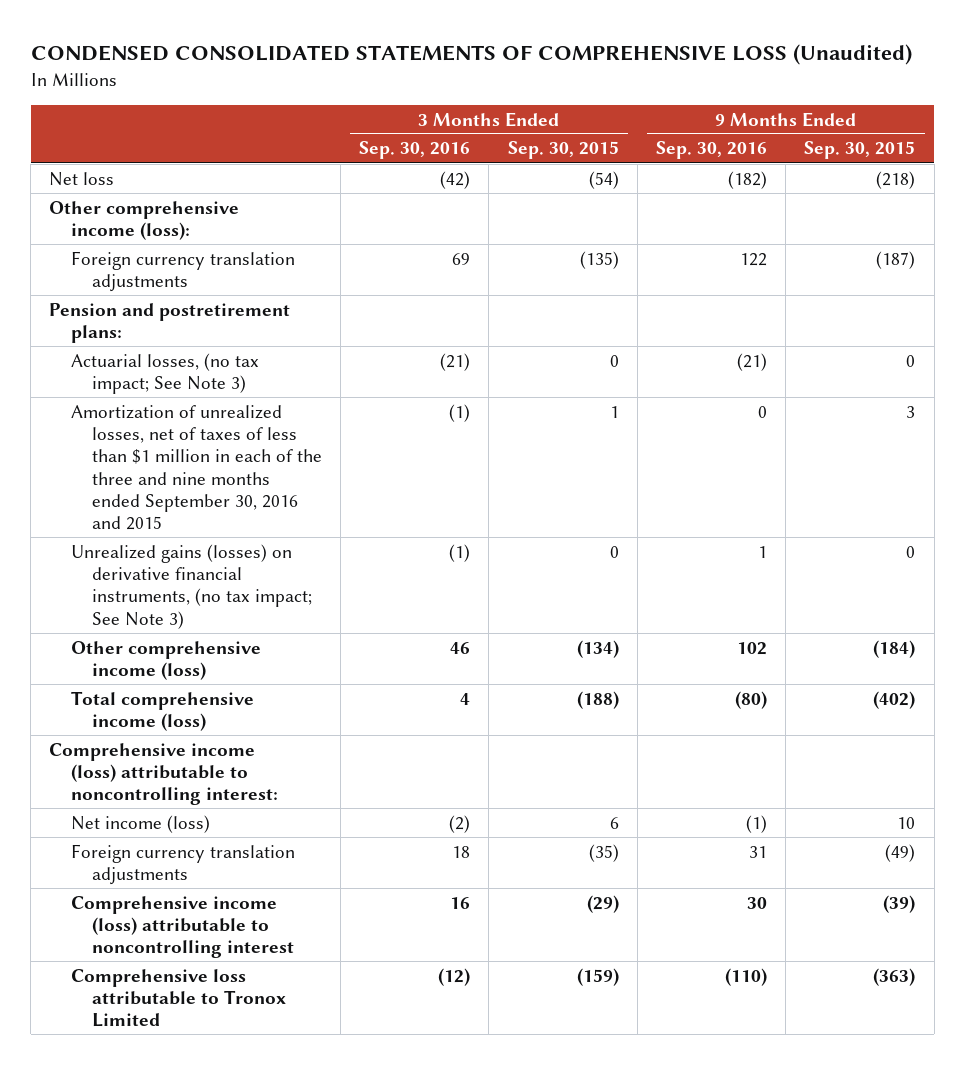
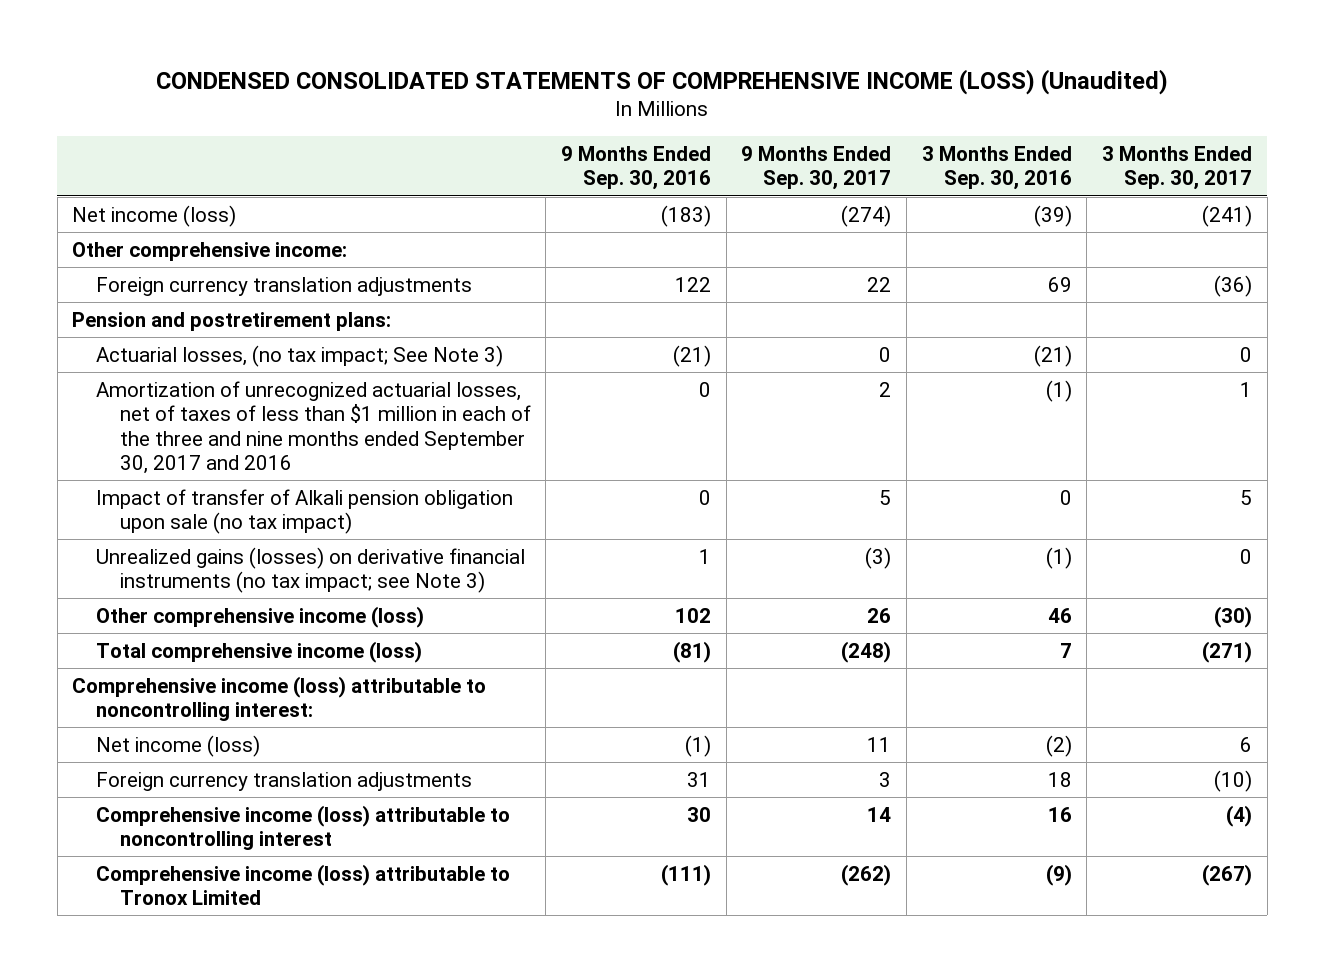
[30,44,912,66] CONDENSED CONSOLIDATED STATEMENTS OF COMPREHENSIVE LOSS (Unaudited) -> [156,68,1169,95] CONDENSED CONSOLIDATED STATEMENTS OF COMPREHENSIVE INCOME (LOSS) (Unaudited)
[507,141,619,160] Sep. 30, 2015 -> none
[804,141,916,160] Sep. 30, 2015 -> none
none -> [741,145,892,191] 9 Months Ended Sep. 30, 2017
none -> [1101,145,1252,191] 3 Months Ended Sep. 30, 2017
[49,171,115,186] Net loss -> [72,204,237,227] Net income (loss)
[440,170,471,189] (42) -> [1033,204,1072,227] (39)
[727,170,767,189] (182) -> [660,204,711,227] (183)
[49,200,240,240] Other comprehensive income (loss): -> [72,241,348,261] Other comprehensive income:
[70,404,322,531] Amortization of unrealized losses, net of taxes of less than $1 million in each of the three and nine months ended September 30, 2016 and 2015 -> [95,380,531,475] Amortization of unrecognized actuarial losses, net of taxes of less than $1 million in each of the three and nine months ended September 30, 2017 and 2016
none -> [95,488,513,535] Impact of transfer of Alkali pension obligation upon sale (no tax impact)
[70,543,312,629] Unrealized gains (losses) on derivative financial instruments, (no tax impact; See Note 3) -> [95,546,525,594] Unrealized gains (losses) on derivative financial instruments (no tax impact; see Note 3)
[460,692,471,705] 4 -> [1059,642,1072,658] 7
[734,690,767,709] (80) -> [672,640,711,663] (81)
[70,968,286,1028] Comprehensive loss attributable to Tronox Limited -> [95,863,510,906] Comprehensive income (loss) attributable to Tronox Limited
[438,967,471,986] (12) -> [1045,863,1072,886] (9)
[724,967,767,986] (110) -> [660,863,711,886] (111)

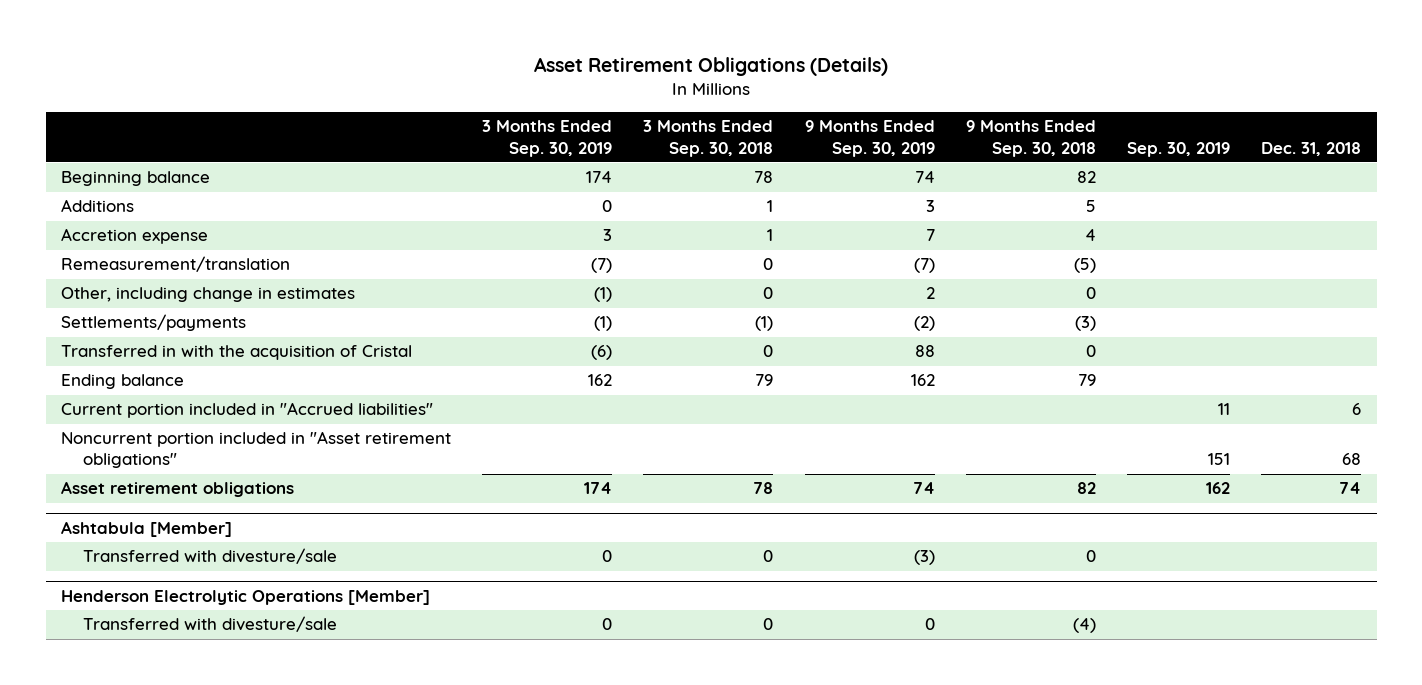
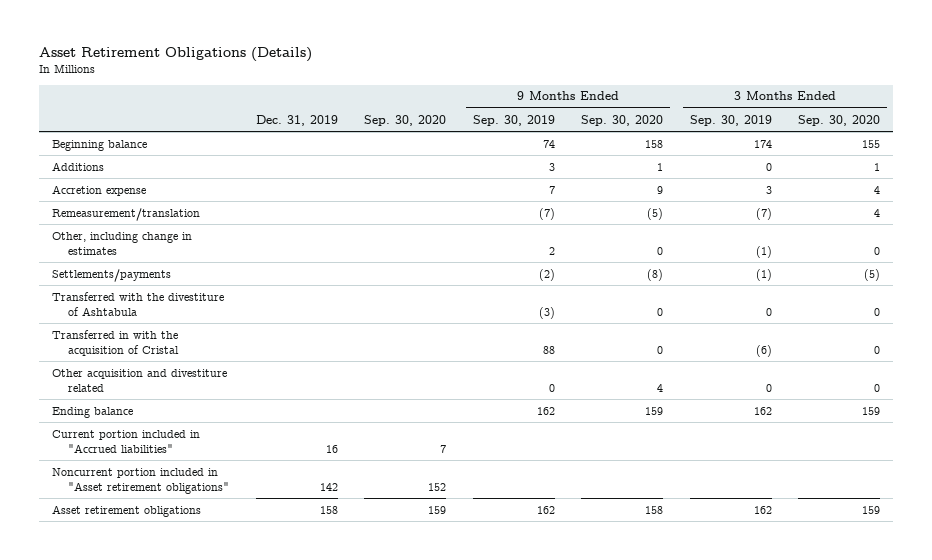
[643,120,774,157] 3 Months Ended Sep. 30, 2018 -> none
[965,120,1096,157] 9 Months Ended Sep. 30, 2018 -> none
[1126,141,1230,157] Sep. 30, 2019 -> none
[1261,141,1362,156] Dec. 31, 2018 -> none
none -> [255,114,338,126] Dec. 31, 2019
none -> [364,114,447,126] Sep. 30, 2020
none -> [581,114,664,126] Sep. 30, 2020
none -> [797,114,880,126] Sep. 30, 2020
none -> [52,291,225,316] Transferred with the divestiture of Ashtabula
none -> [52,368,228,392] Other acquisition and divestiture related
[61,520,233,537] Ashtabula [Member] -> none
[83,548,338,565] Transferred with divesture/sale -> none
[61,589,431,605] Henderson Electrolytic Operations [Member] -> none
[83,616,338,633] Transferred with divesture/sale -> none
[584,482,613,495] 174 -> [753,505,772,514] 162
[912,482,935,495] 74 -> [536,505,555,514] 162

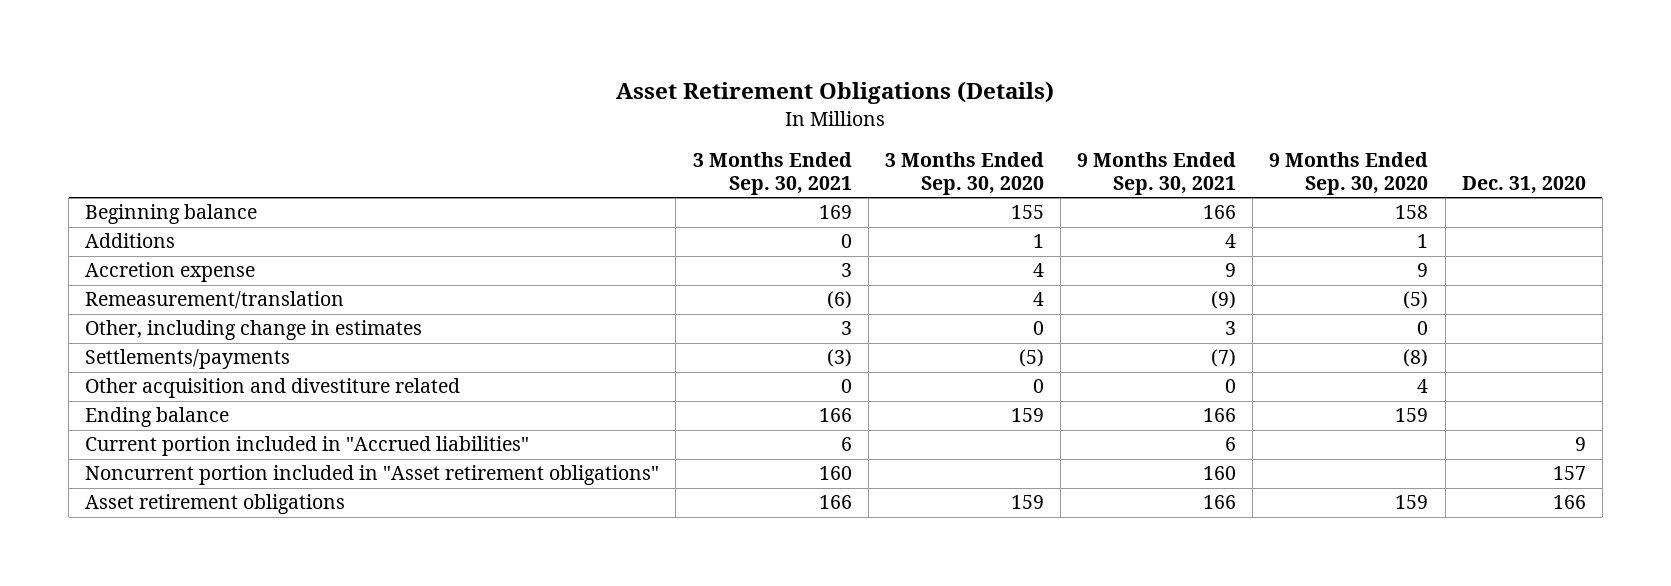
[255,114,338,126] Dec. 31, 2019 -> none
[364,114,447,126] Sep. 30, 2020 -> none
[472,114,555,126] Sep. 30, 2019 -> none
[689,114,772,126] Sep. 30, 2019 -> none
none -> [692,152,852,196] 3 Months Ended Sep. 30, 2021
none -> [1077,152,1237,196] 9 Months Ended Sep. 30, 2021
none -> [1461,176,1586,195] Dec. 31, 2020
[52,291,225,316] Transferred with the divestiture of Ashtabula -> none
[52,329,180,356] Transferred in with the acquisition of Cristal -> none
[645,505,664,514] 158 -> [1395,495,1429,510] 159

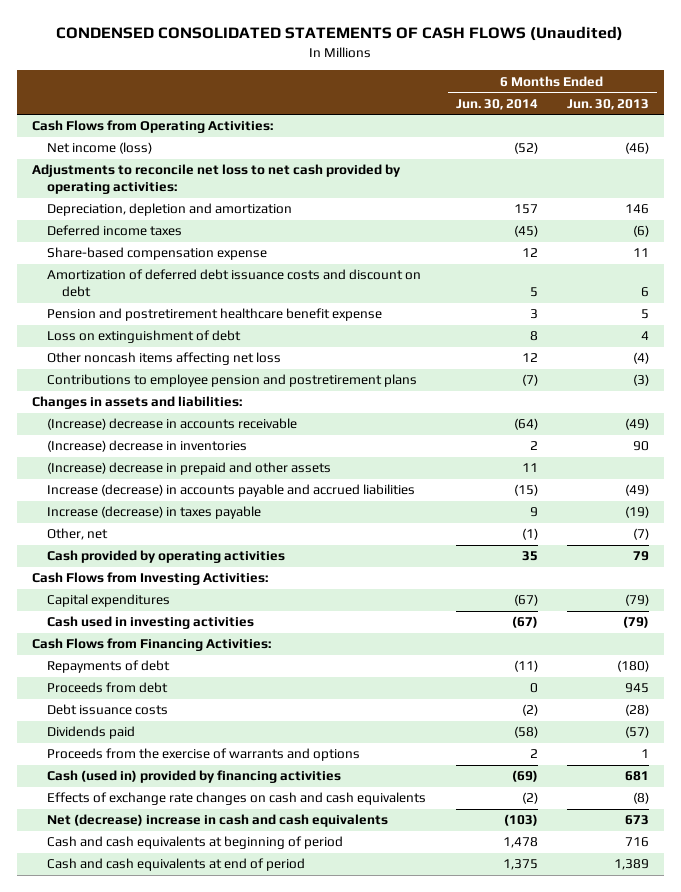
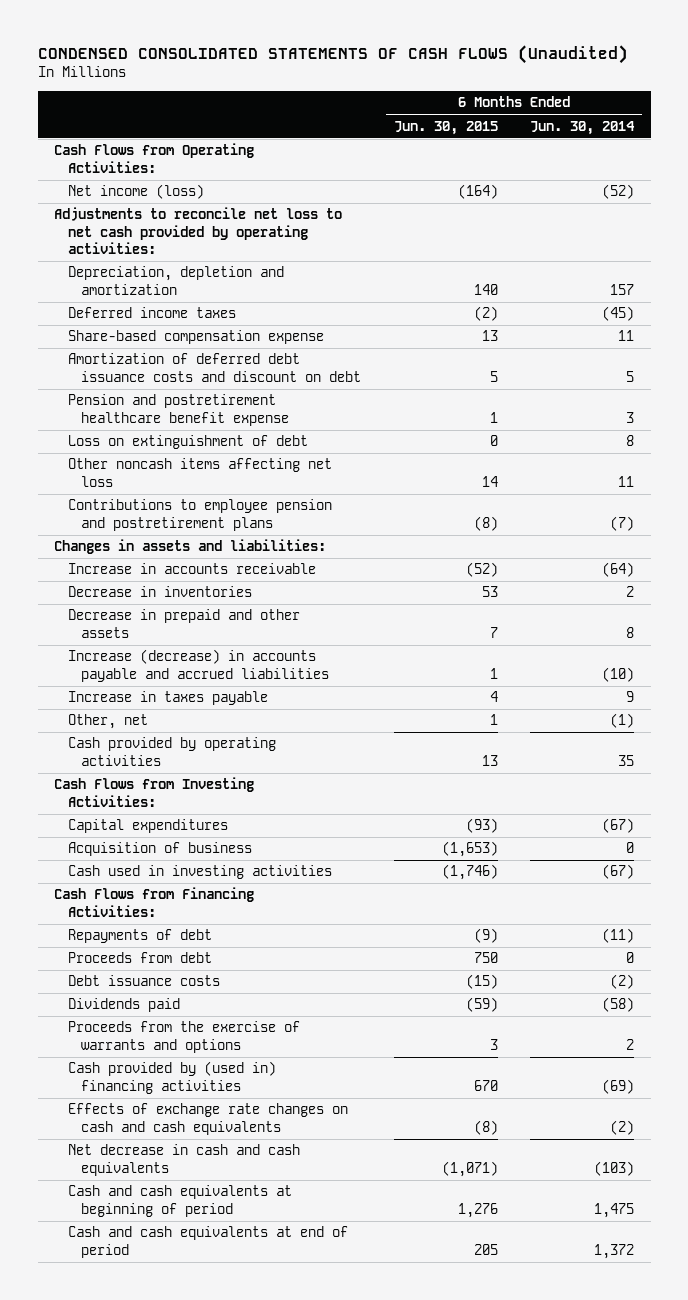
[567,98,650,110] Jun. 30, 2013 -> none
none -> [393,120,498,135] Jun. 30, 2015
[521,248,538,258] 12 -> [618,330,635,342] 11
[521,353,538,363] 12 -> [618,475,635,487] 11
[46,418,297,431] (Increase) decrease in accounts receivable -> [67,563,316,575] Increase in accounts receivable
[46,440,247,453] (Increase) decrease in inventories -> [67,586,252,598] Decrease in inventories
[46,462,331,476] (Increase) decrease in prepaid and other assets -> [67,609,300,638] Decrease in prepaid and other assets
[521,463,538,473] 11 -> [626,626,635,638] 8
[513,484,538,497] (15) -> [602,666,635,682] (10)
[46,506,261,520] Increase (decrease) in taxes payable -> [67,691,268,706] Increase in taxes payable
none -> [67,842,252,857] Acquisition of business
[46,770,341,784] Cash (used in) provided by financing activities -> [67,1061,276,1094] Cash provided by (used in) financing activities
[46,814,388,828] Net (decrease) increase in cash and cash equivalents -> [67,1144,300,1176] Net decrease in cash and cash equivalents
[502,837,538,849] 1,478 -> [594,1202,635,1218] 1,475
[502,859,538,871] 1,375 -> [594,1243,635,1259] 1,372

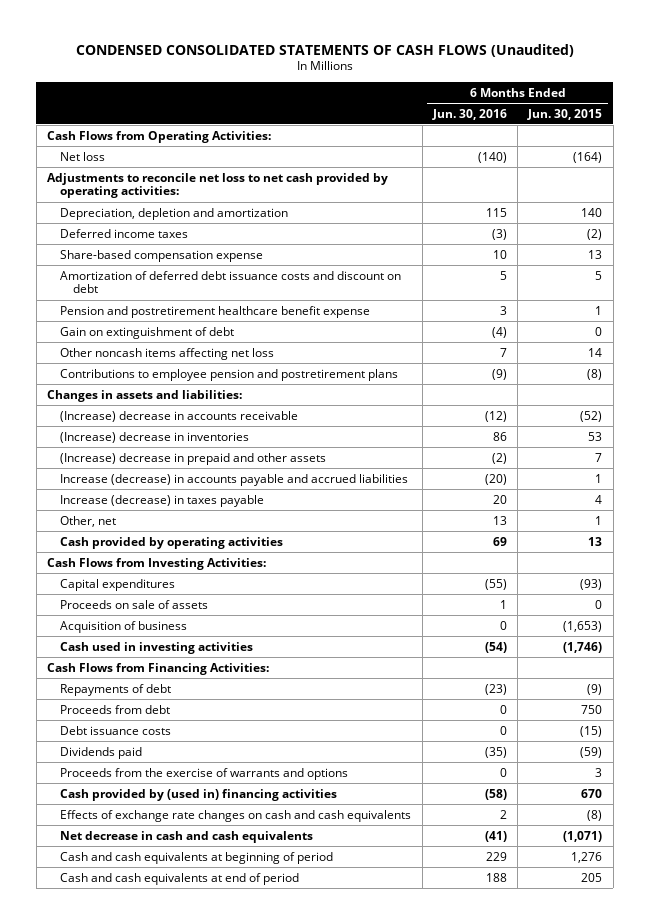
[530,120,636,135] Jun. 30, 2014 -> none
none -> [431,108,507,120] Jun. 30, 2016
[67,184,204,200] Net income (loss) -> [60,151,106,161] Net loss
[67,435,308,450] Loss on extinguishment of debt -> [60,326,235,339] Gain on extinguishment of debt
[67,563,316,575] Increase in accounts receivable -> [60,410,299,422] (Increase) decrease in accounts receivable
[67,586,252,598] Decrease in inventories -> [60,431,250,443] (Increase) decrease in inventories
[67,609,300,638] Decrease in prepaid and other assets -> [60,452,327,465] (Increase) decrease in prepaid and other assets
[67,691,268,706] Increase in taxes payable -> [60,494,265,507] Increase (decrease) in taxes payable
none -> [60,599,209,609] Proceeds on sale of assets

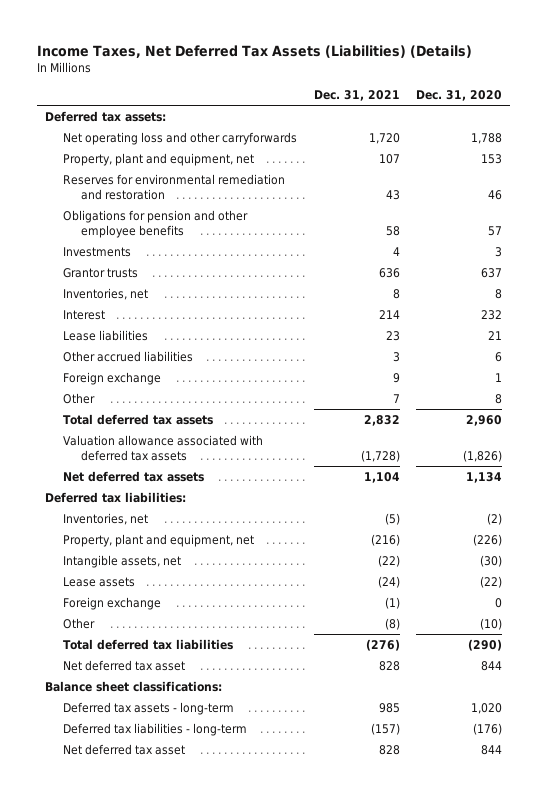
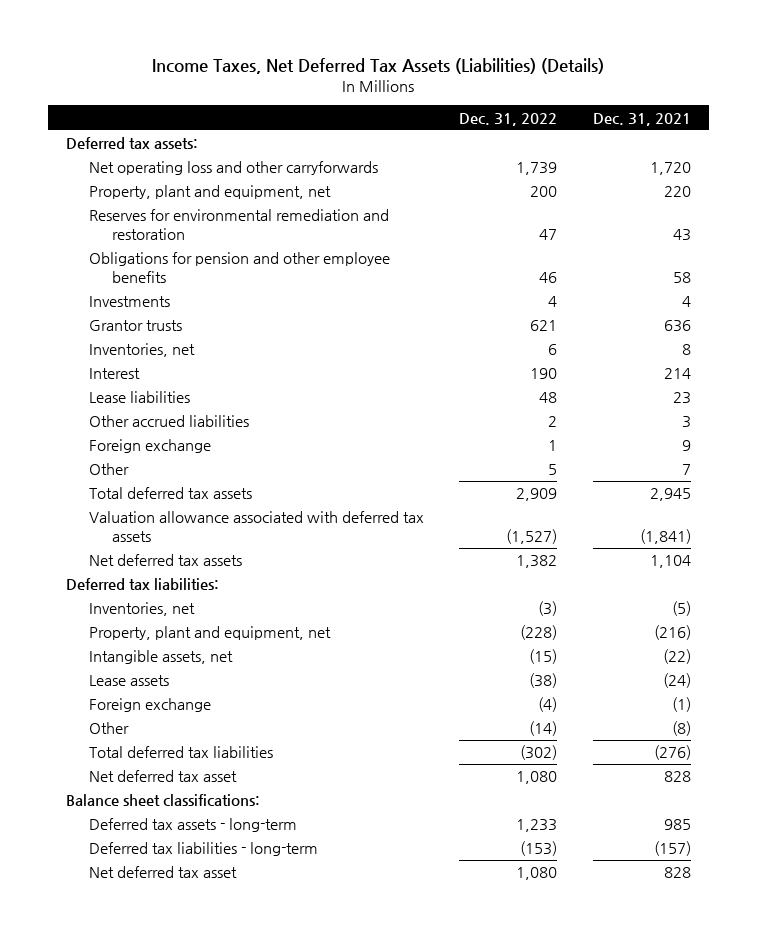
[416,89,503,101] Dec. 31, 2020 -> none
none -> [459,112,558,126] Dec. 31, 2022
[378,153,400,164] 107 -> [663,186,691,198] 220
[363,414,400,426] 2,832 -> [649,488,691,502] 2,945
[360,449,400,462] (1,728) -> [639,529,691,545] (1,841)

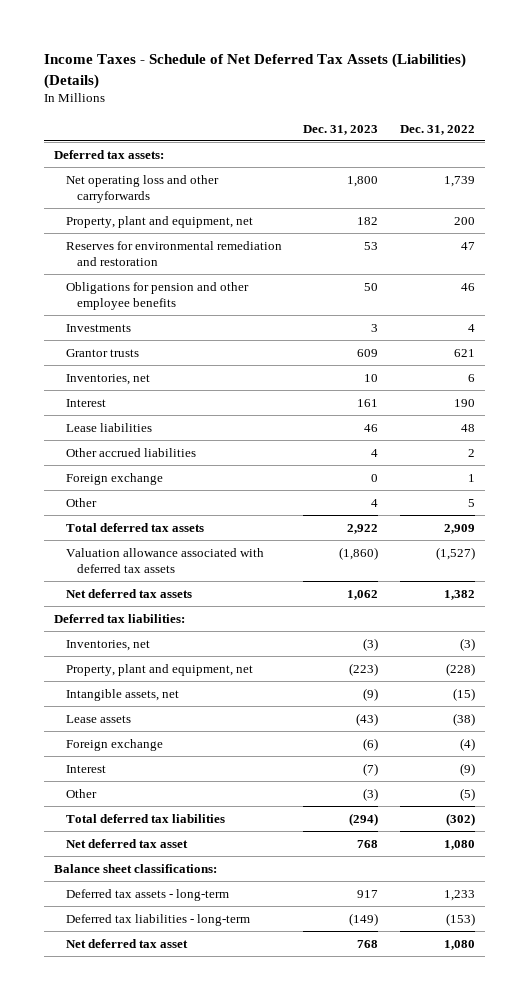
[152,57,605,74] Income Taxes, Net Deferred Tax Assets (Liabilities) (Details) -> [43,53,466,89] Income Taxes - Schedule of Net Deferred Tax Assets (Liabilities) (Details)
[592,112,691,126] Dec. 31, 2021 -> none
none -> [303,124,379,135] Dec. 31, 2023
none -> [65,764,106,773] Interest
[529,721,558,737] (14) -> [459,787,475,801] (5)

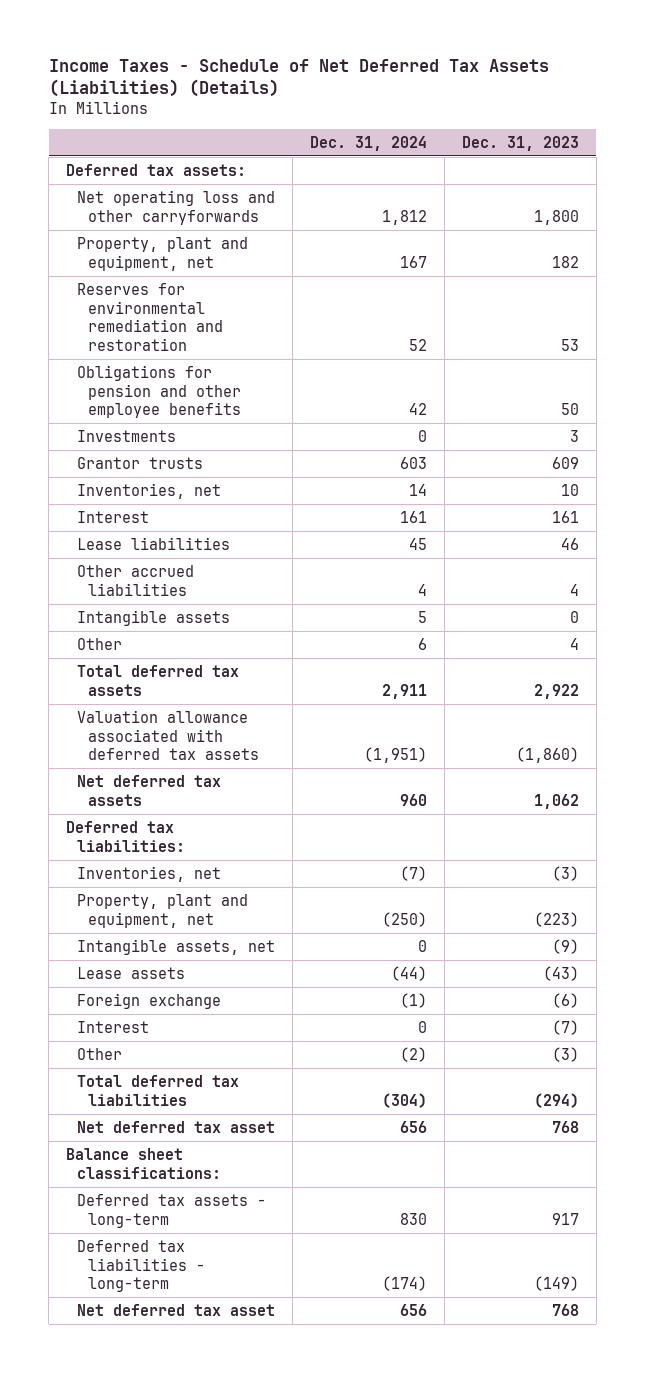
[399,124,475,135] Dec. 31, 2022 -> none
none -> [310,135,428,151] Dec. 31, 2024
[65,472,163,485] Foreign exchange -> none
none -> [77,609,231,626] Intangible assets

